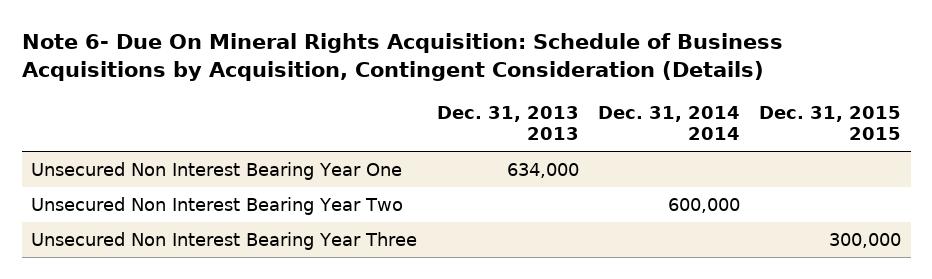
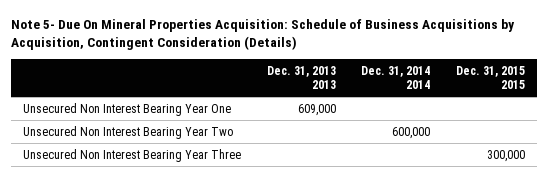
[21,33,783,82] Note 6- Due On Mineral Rights Acquisition: Schedule of Business Acquisitions by Acquisition, Contingent Consideration (Details) -> [10,18,515,51] Note 5- Due On Mineral Properties Acquisition: Schedule of Business Acquisitions by Acquisition, Contingent Consideration (Details)
[506,163,579,179] 634,000 -> [297,103,336,116] 609,000

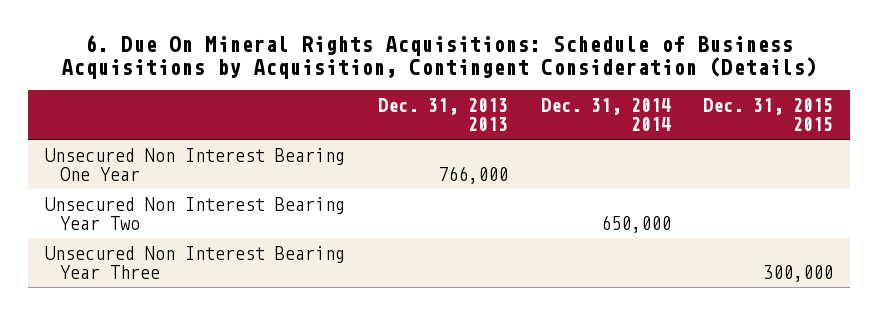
[10,18,515,51] Note 5- Due On Mineral Properties Acquisition: Schedule of Business Acquisitions by Acquisition, Contingent Consideration (Details) -> [61,34,818,80] 6. Due On Mineral Rights Acquisitions: Schedule of Business Acquisitions by Acquisition, Contingent Consideration (Details)
[23,102,232,116] Unsecured Non Interest Bearing Year One -> [44,148,345,181] Unsecured Non Interest Bearing One Year
[297,103,336,116] 609,000 -> [437,165,508,184] 766,000
[392,126,431,139] 600,000 -> [600,214,671,233] 650,000

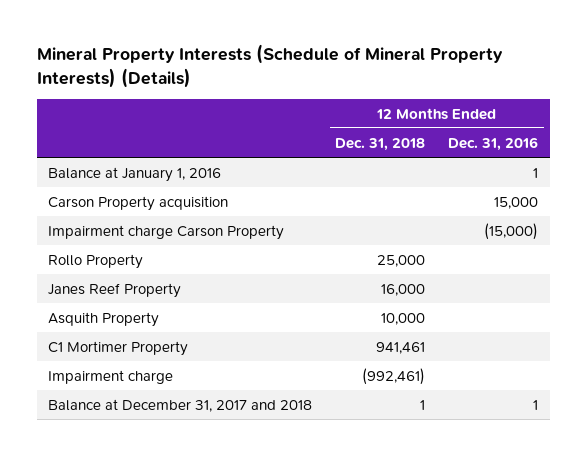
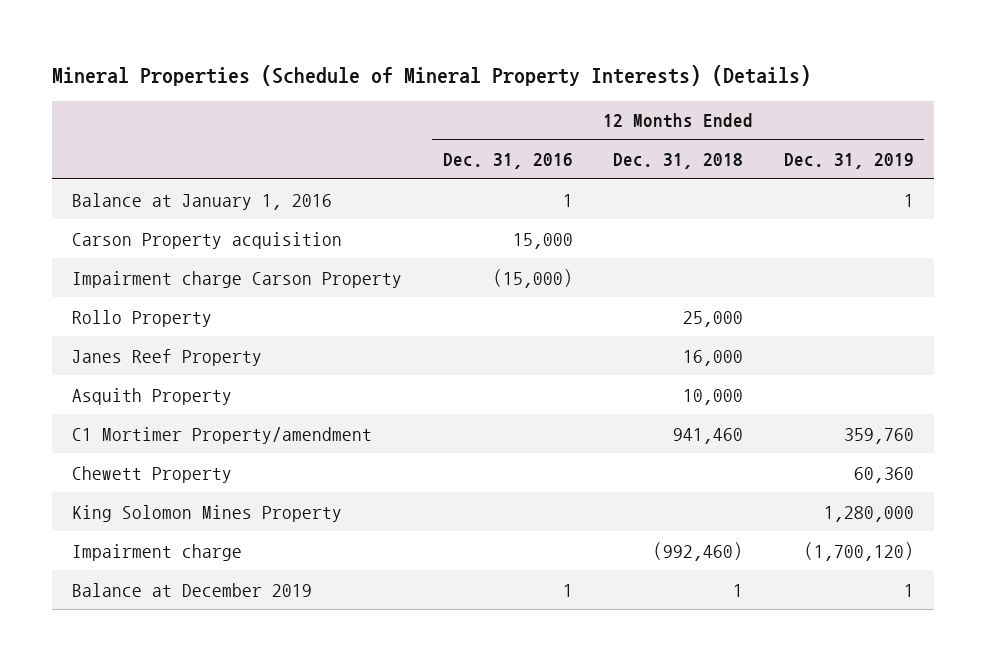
[36,44,503,88] Mineral Property Interests (Schedule of Mineral Property Interests) (Details) -> [51,64,811,86] Mineral Properties (Schedule of Mineral Property Interests) (Details)
none -> [783,153,914,170] Dec. 31, 2019
[48,340,189,356] C1 Mortimer Property -> [72,426,373,444] C1 Mortimer Property/amendment
[376,341,426,354] 941,461 -> [673,427,744,444] 941,460
none -> [72,465,233,483] Chewett Property
none -> [72,504,343,522] King Solomon Mines Property
[362,367,426,385] (992,461) -> [653,541,744,561] (992,460)
[48,398,313,412] Balance at December 31, 2017 and 2018 -> [72,582,313,597] Balance at December 2019

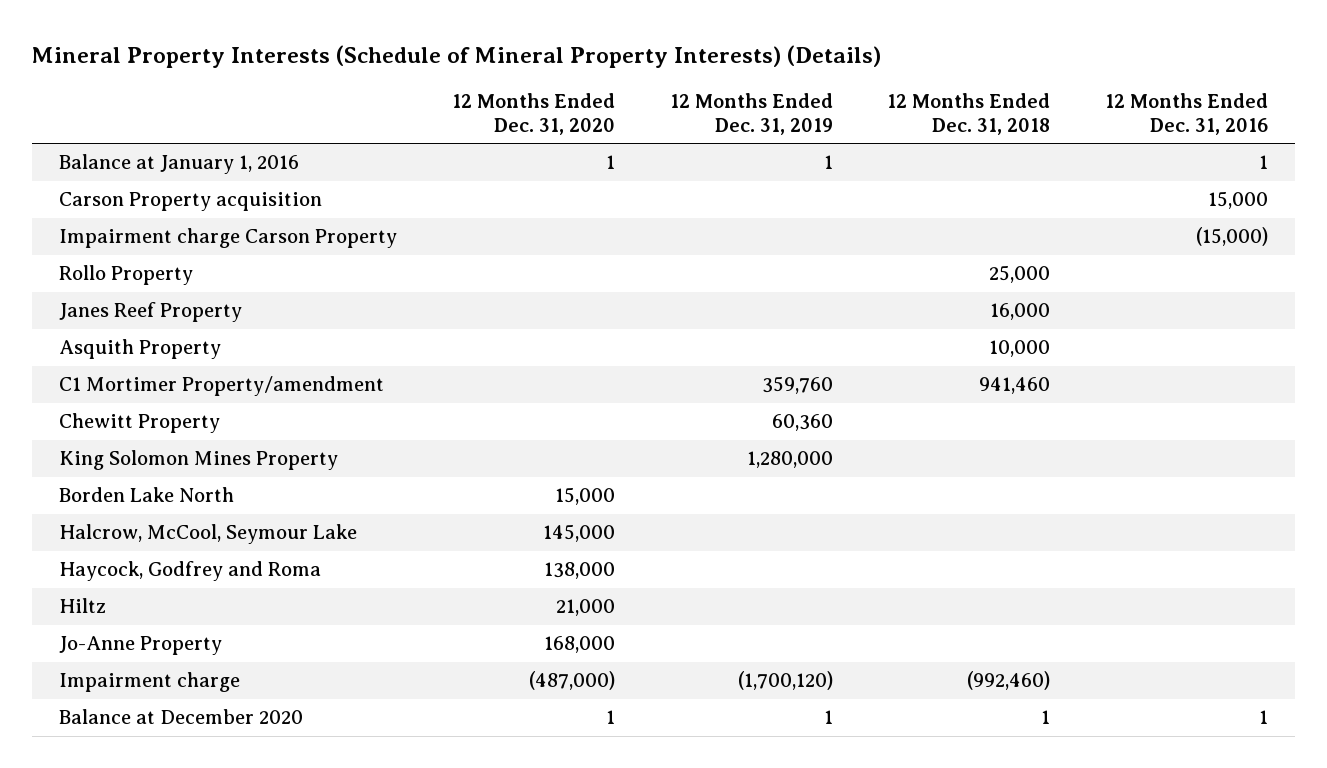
[51,64,811,86] Mineral Properties (Schedule of Mineral Property Interests) (Details) -> [32,44,882,68] Mineral Property Interests (Schedule of Mineral Property Interests) (Details)
none -> [451,93,615,135] 12 Months Ended Dec. 31, 2020
[72,465,233,483] Chewett Property -> [59,413,221,434] Chewitt Property
none -> [59,487,235,503] Borden Lake North
none -> [59,524,358,545] Halcrow, McCool, Seymour Lake
none -> [59,561,322,582] Haycock, Godfrey and Roma
none -> [59,598,107,614] Hiltz
none -> [59,636,223,656] Jo-Anne Property
[72,582,313,597] Balance at December 2019 -> [59,709,304,725] Balance at December 2020

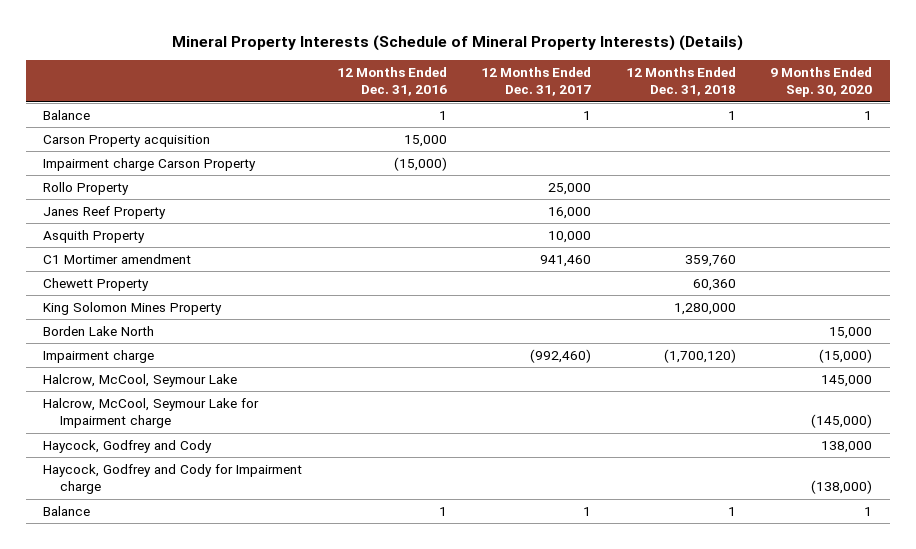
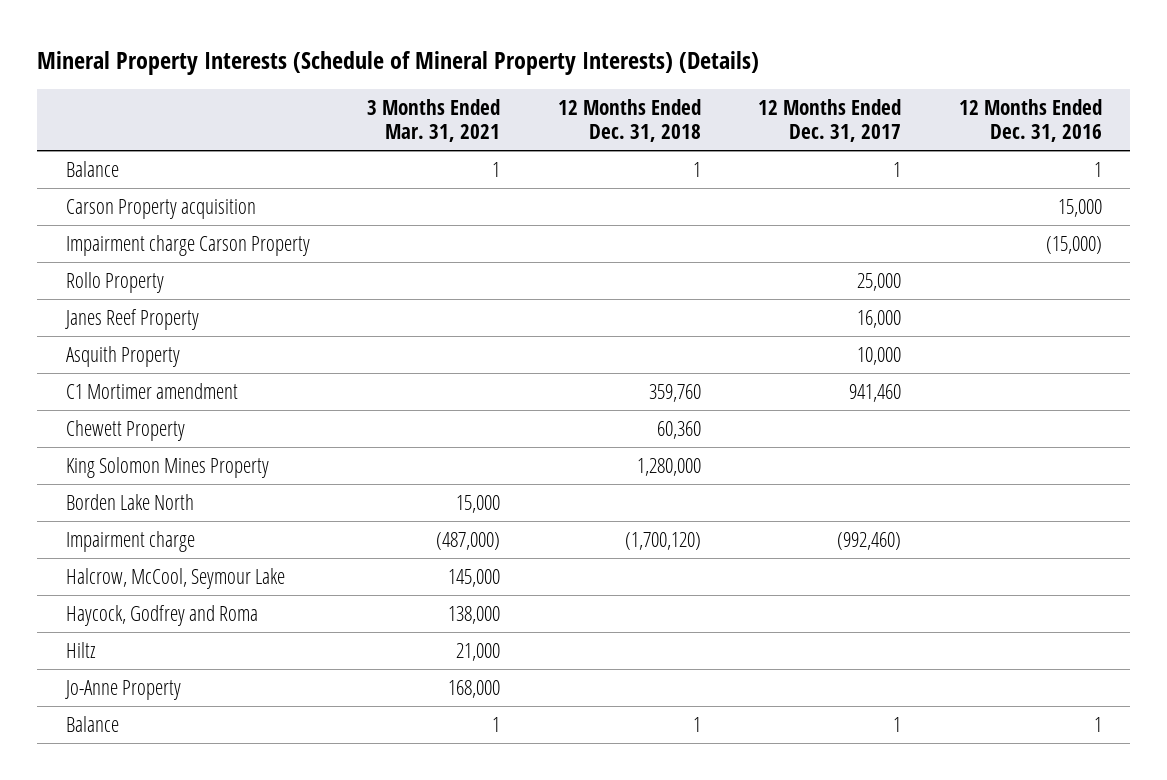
[770,67,873,98] 9 Months Ended Sep. 30, 2020 -> none
none -> [367,98,501,142] 3 Months Ended Mar. 31, 2021
[43,397,260,429] Halcrow, McCool, Seymour Lake for Impairment charge -> [65,604,258,626] Haycock, Godfrey and Roma
[43,439,213,453] Haycock, Godfrey and Cody -> [65,641,96,658] Hiltz
[43,463,303,495] Haycock, Godfrey and Cody for Impairment charge -> [64,679,181,700] Jo-Anne Property

